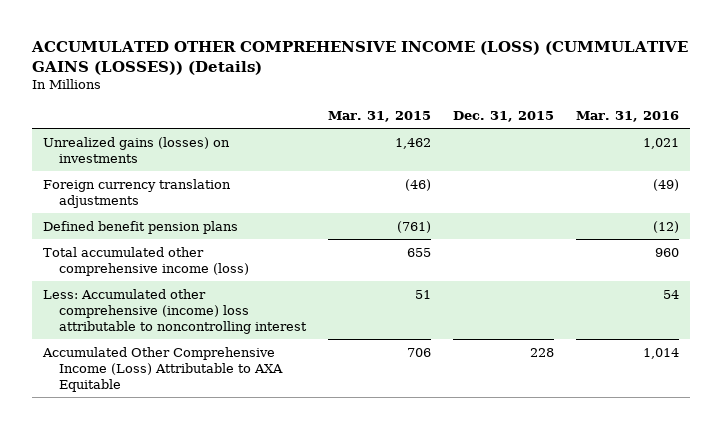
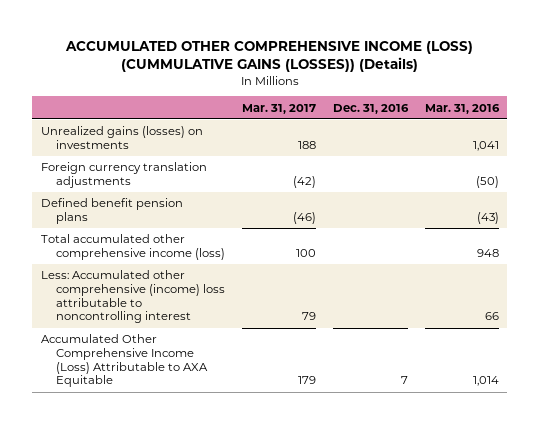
[328,111,432,123] Mar. 31, 2015 -> none
[452,111,554,123] Dec. 31, 2015 -> none
none -> [241,103,316,114] Mar. 31, 2017
none -> [332,103,409,114] Dec. 31, 2016
[642,137,679,149] 1,021 -> [472,141,499,152] 1,041
[652,178,679,191] (49) -> [475,176,499,189] (50)
[652,220,679,233] (12) -> [476,212,499,225] (43)
[654,247,679,257] 960 -> [476,249,499,258] 948
[662,289,679,299] 54 -> [484,312,499,321] 66

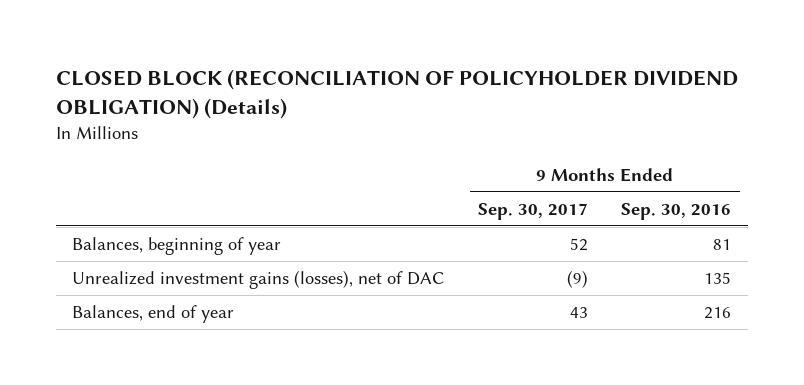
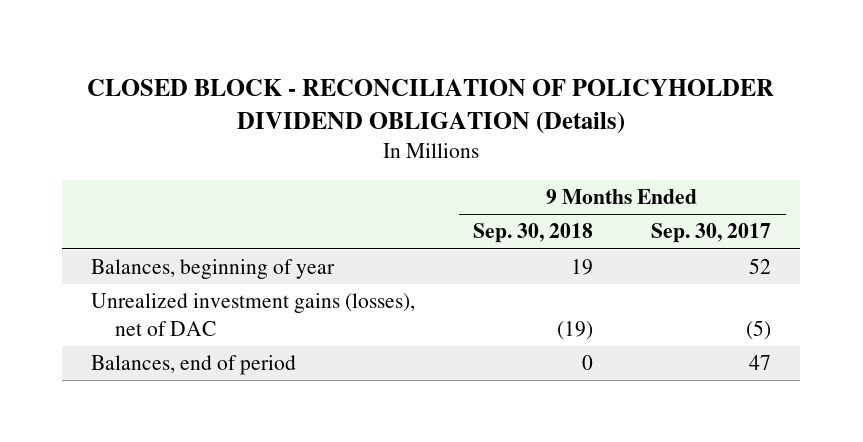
[55,68,738,119] CLOSED BLOCK (RECONCILIATION OF POLICYHOLDER DIVIDEND OBLIGATION) (Details) -> [87,78,775,135] CLOSED BLOCK - RECONCILIATION OF POLICYHOLDER DIVIDEND OBLIGATION (Details)
[621,202,732,220] Sep. 30, 2016 -> none
none -> [473,223,594,244] Sep. 30, 2018
[567,270,589,289] (9) -> [746,320,772,341] (5)
[72,305,235,324] Balances, end of year -> [91,355,297,376] Balances, end of period
[570,307,589,319] 43 -> [749,355,772,371] 47

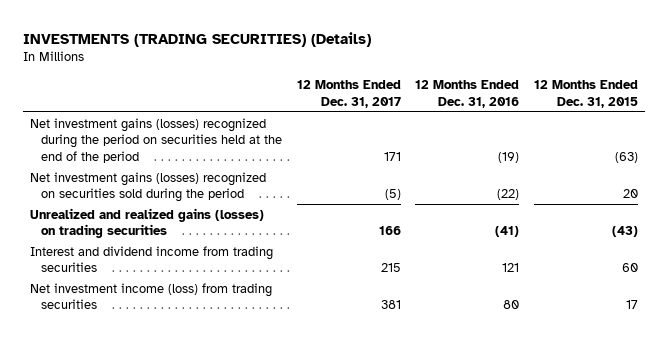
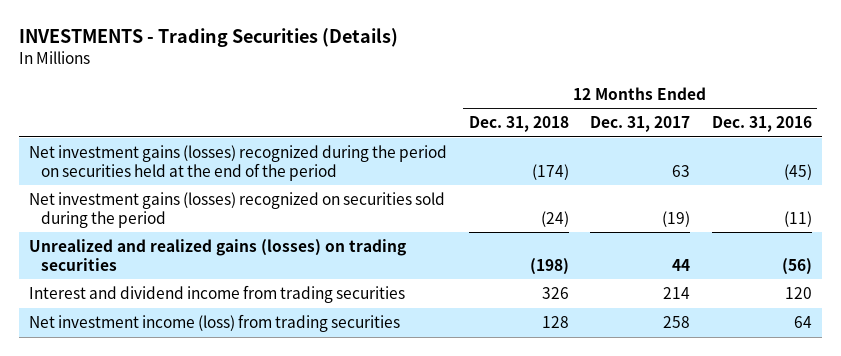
[23,31,372,47] INVESTMENTS (TRADING SECURITIES) (Details) -> [18,27,398,47] INVESTMENTS - Trading Securities (Details)
[533,80,638,108] 12 Months Ended Dec. 31, 2015 -> none
none -> [468,116,569,133] Dec. 31, 2018
[383,151,401,161] 171 -> [672,164,691,177] 63
[498,151,520,163] (19) -> [783,163,812,180] (45)
[384,189,401,201] (5) -> [662,210,691,227] (19)
[497,189,520,201] (22) -> [783,210,812,227] (11)
[378,226,401,236] 166 -> [672,258,691,271] 44
[495,226,520,238] (41) -> [781,257,812,275] (56)
[380,263,401,273] 215 -> [663,286,691,299] 214
[502,263,520,273] 121 -> [784,286,812,299] 120
[380,300,401,310] 381 -> [663,315,691,328] 258
[503,300,520,310] 80 -> [793,315,812,328] 64

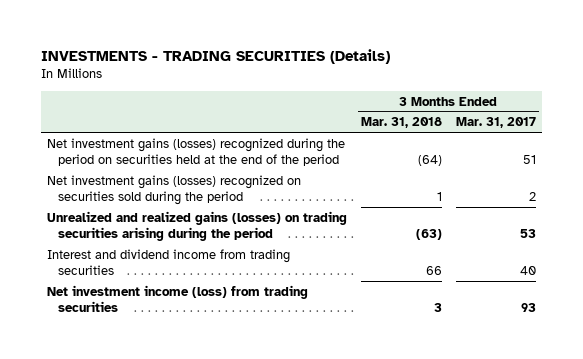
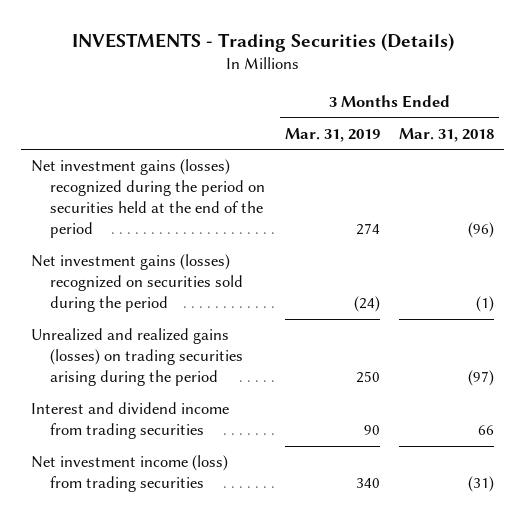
[40,48,390,64] INVESTMENTS - TRADING SECURITIES (Details) -> [71,33,454,53] INVESTMENTS - Trading Securities (Details)
[455,117,536,129] Mar. 31, 2017 -> none
none -> [284,127,380,142] Mar. 31, 2019
[417,154,442,166] (64) -> [468,222,495,239] (96)
[436,191,442,201] 1 -> [476,296,495,313] (1)
[415,228,442,240] (63) -> [468,370,495,387] (97)
[433,302,442,312] 3 -> [468,476,495,493] (31)

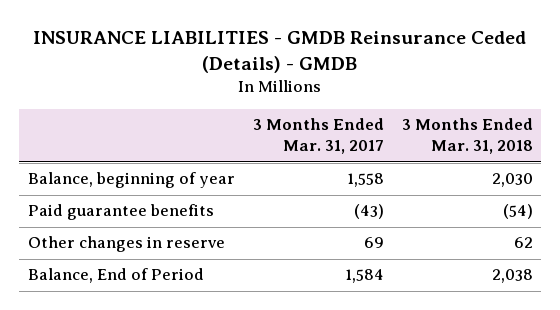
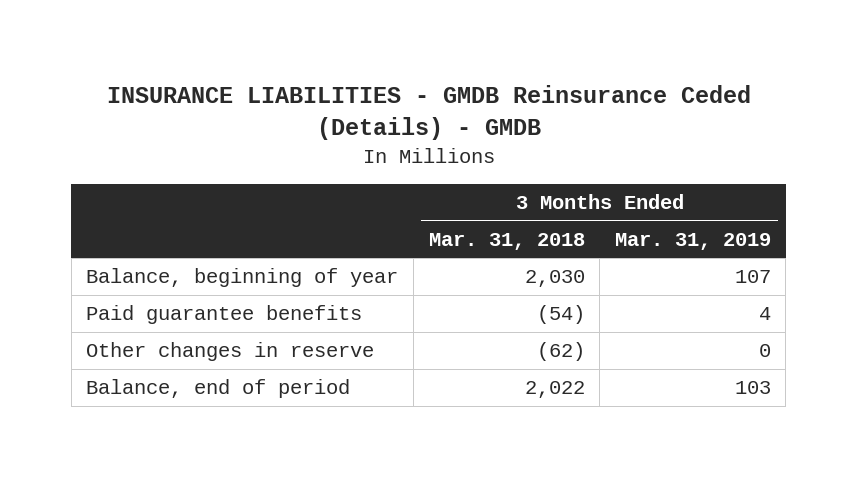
[252,118,384,155] 3 Months Ended Mar. 31, 2017 -> none
none -> [614,232,771,250] Mar. 31, 2019
[513,237,533,249] 62 -> [536,342,585,362] (62)
[27,268,204,284] Balance, End of Period -> [86,379,351,399] Balance, end of period
[491,269,533,284] 2,038 -> [524,381,585,399] 2,022

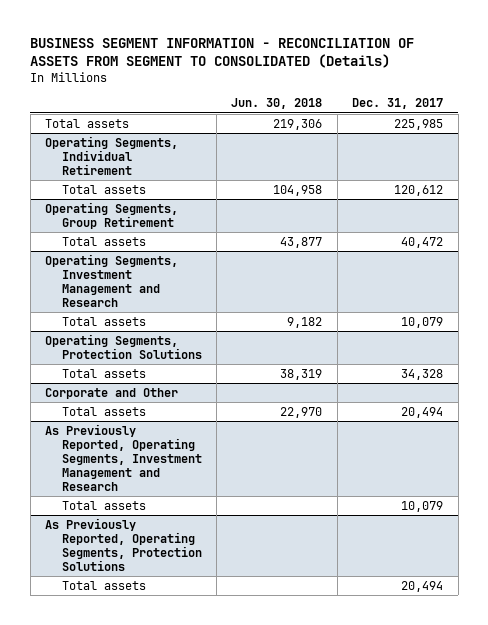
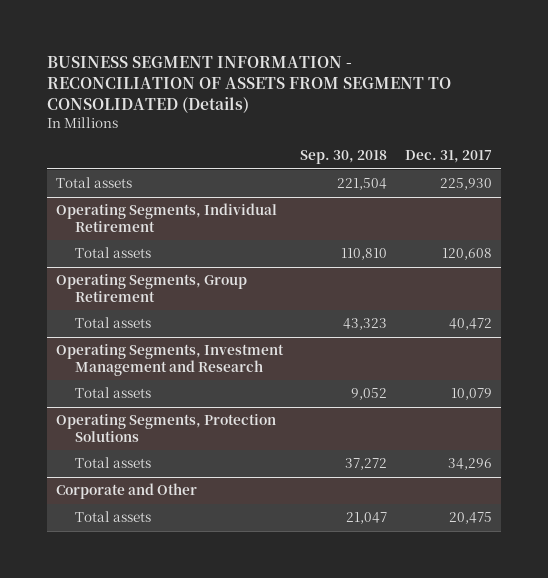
[231,98,323,110] Jun. 30, 2018 -> none
none -> [300,150,388,165] Sep. 30, 2018
[394,118,444,130] 225,985 -> [439,178,492,191] 225,930
[394,184,444,196] 120,612 -> [441,248,492,261] 120,608
[401,368,444,380] 34,328 -> [447,458,492,471] 34,296
[45,423,202,491] As Previously Reported, Operating Segments, Investment Management and Research -> none
[61,500,146,510] Total assets -> none
[45,517,202,571] As Previously Reported, Operating Segments, Protection Solutions -> none
[61,580,146,590] Total assets -> none
[401,406,444,418] 20,494 -> [448,512,492,525] 20,475

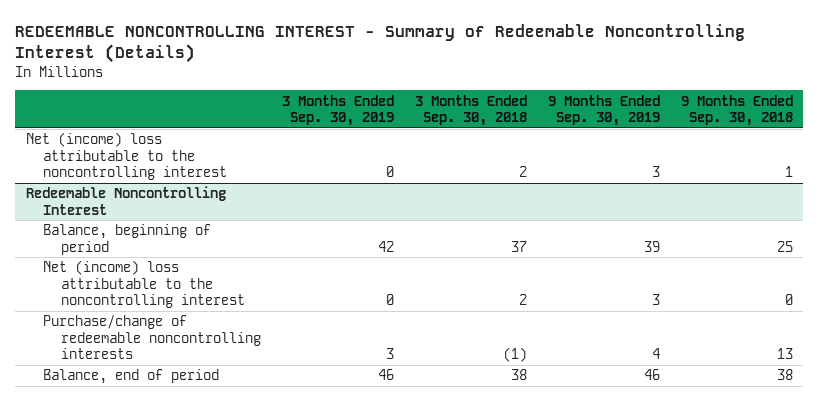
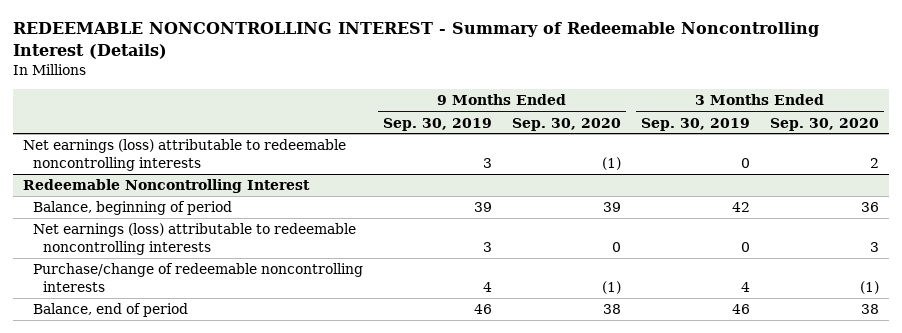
[414,94,527,127] 3 Months Ended Sep. 30, 2018 -> none
[680,94,793,127] 9 Months Ended Sep. 30, 2018 -> none
none -> [511,117,621,131] Sep. 30, 2020
none -> [770,117,880,131] Sep. 30, 2020
[25,132,228,181] Net (income) loss attributable to the noncontrolling interest -> [22,139,346,171] Net earnings (loss) attributable to redeemable noncontrolling interests
[43,260,245,309] Net (income) loss attributable to the noncontrolling interest -> [32,223,356,255] Net earnings (loss) attributable to redeemable noncontrolling interests
[385,348,394,360] 3 -> [740,281,750,292] 4

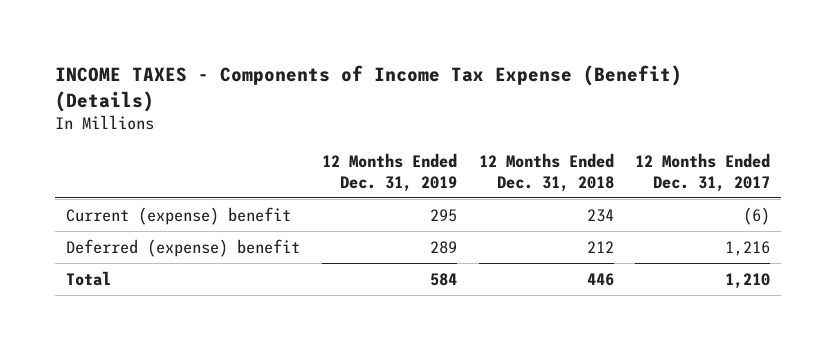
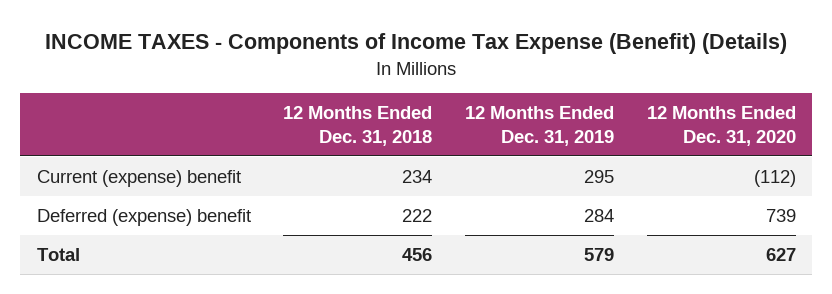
[635,153,771,192] 12 Months Ended Dec. 31, 2017 -> none
none -> [646,106,796,146] 12 Months Ended Dec. 31, 2020
[429,240,457,254] 289 -> [583,208,614,222] 284
[586,240,614,253] 212 -> [402,208,433,222] 222
[429,272,457,286] 584 -> [583,247,614,261] 579
[586,272,614,286] 446 -> [402,247,433,261] 456

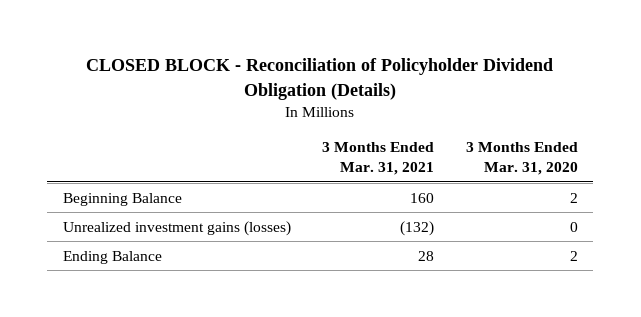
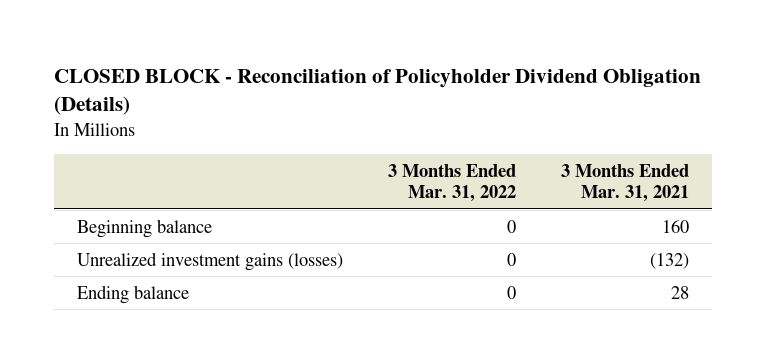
[465,142,578,176] 3 Months Ended Mar. 31, 2020 -> none
none -> [388,163,517,202] 3 Months Ended Mar. 31, 2022
[62,192,182,206] Beginning Balance -> [76,218,212,238] Beginning balance
[62,250,162,264] Ending Balance -> [76,284,189,304] Ending balance

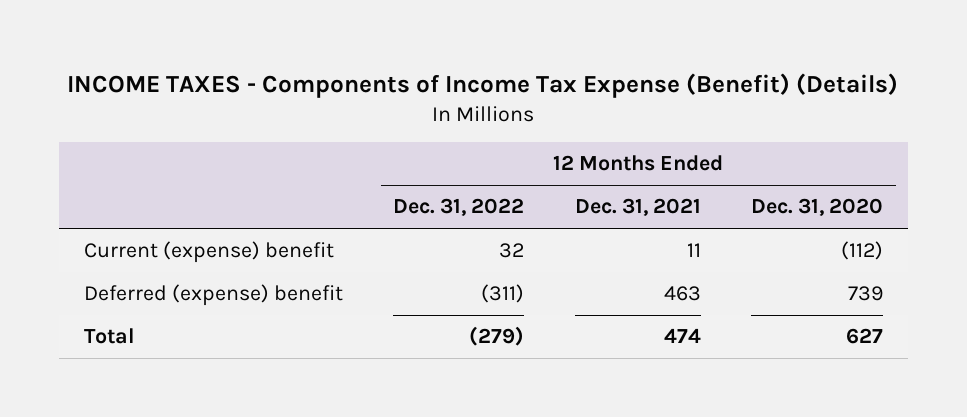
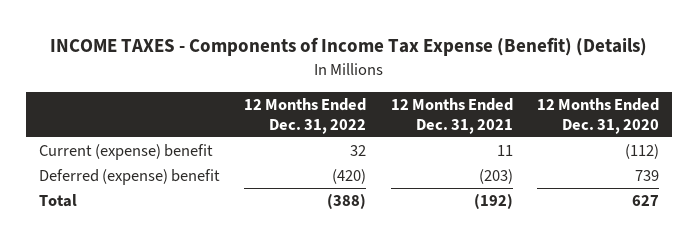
[481,284,525,304] (311) -> [332,169,367,185] (420)
[663,286,701,302] 463 -> [478,169,513,185] (203)
[469,326,525,347] (279) -> [327,193,367,210] (388)
[663,328,701,344] 474 -> [473,193,513,210] (192)

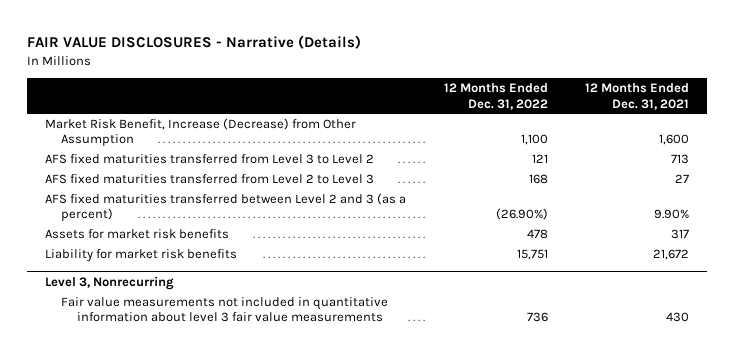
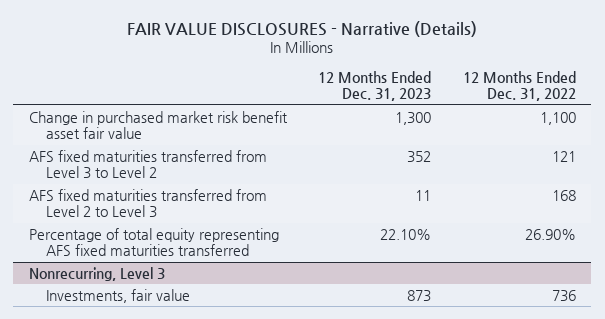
[584,83,689,110] 12 Months Ended Dec. 31, 2021 -> none
none -> [318,70,432,102] 12 Months Ended Dec. 31, 2023
[45,118,357,148] Market Risk Benefit, Increase (Decrease) from Other Assumption -> [29,110,289,140] Change in purchased market risk benefit asset fair value
[45,229,230,240] Assets for market risk benefits -> none
[45,249,238,263] Liability for market risk benefits -> none
[45,193,407,223] AFS fixed maturities transferred between Level 2 and 3 (as a percent) -> [29,227,280,257] Percentage of total equity representing AFS fixed maturities transferred
[495,208,548,221] (26.90%) -> [524,228,576,240] 26.90%
[45,275,175,290] Level 3, Nonrecurring -> [29,266,166,281] Nonrecurring, Level 3
[61,297,389,323] Fair value measurements not included in quantitative information about level 3 fair value measurements -> [45,288,190,303] Investments, fair value

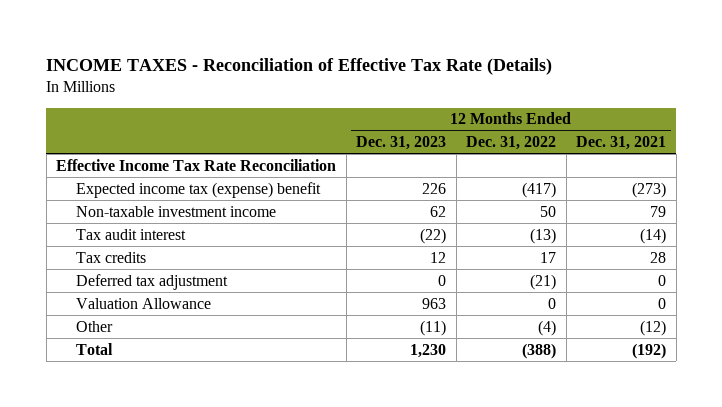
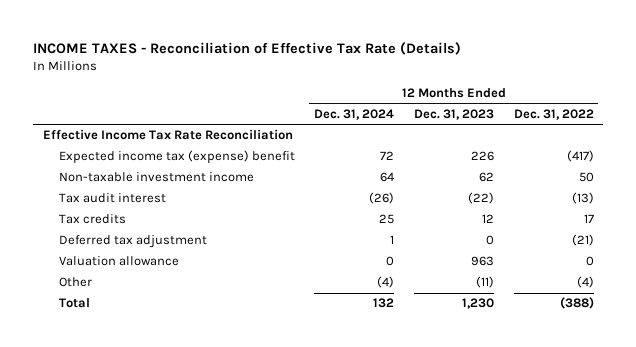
[576,135,667,150] Dec. 31, 2021 -> none
none -> [314,109,395,121] Dec. 31, 2024
[76,297,212,309] Valuation Allowance -> [58,256,179,267] Valuation allowance

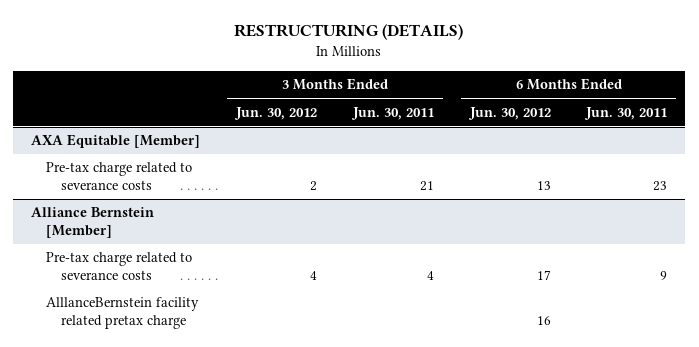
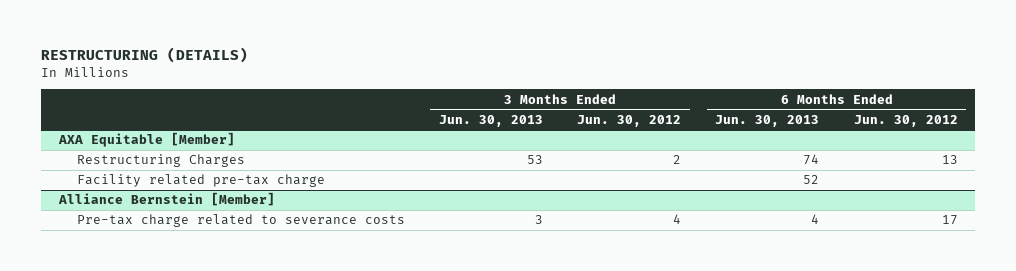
[350,106,434,120] Jun. 30, 2011 -> none
[584,106,668,120] Jun. 30, 2011 -> none
none -> [438,114,543,127] Jun. 30, 2013
none -> [715,114,820,127] Jun. 30, 2013
[46,162,193,190] Pre-tax charge related to severance costs -> [76,154,245,168] Restructuring Charges
none -> [76,174,325,188] Facility related pre-tax charge
[46,297,200,329] AlllanceBernstein facility related pretax charge -> none

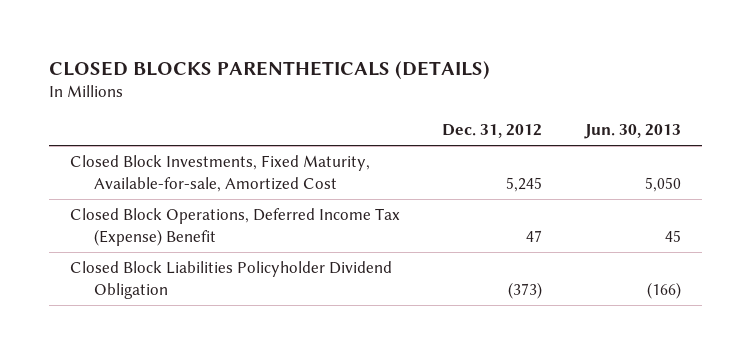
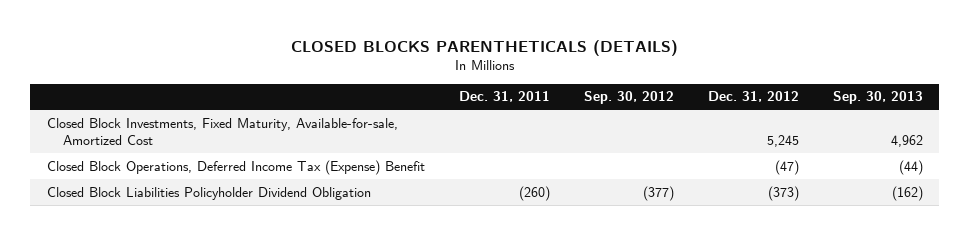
[583,124,681,140] Jun. 30, 2013 -> none
none -> [459,91,551,103] Dec. 31, 2011
none -> [583,91,674,105] Sep. 30, 2012
none -> [832,91,923,105] Sep. 30, 2013
[526,229,543,242] 47 -> [774,159,799,175] (47)

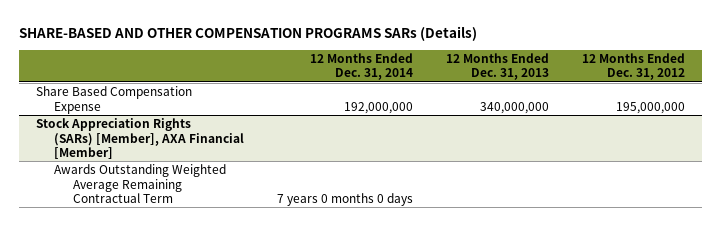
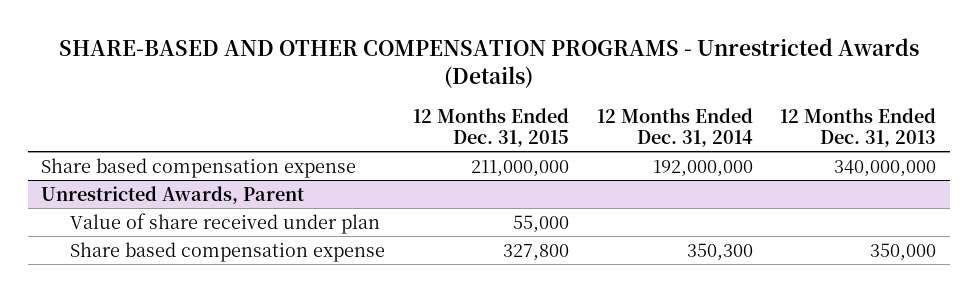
[19,25,478,41] SHARE-BASED AND OTHER COMPENSATION PROGRAMS SARs (Details) -> [58,37,919,88] SHARE-BASED AND OTHER COMPENSATION PROGRAMS - Unrestricted Awards (Details)
[582,52,686,81] 12 Months Ended Dec. 31, 2012 -> none
none -> [412,107,569,147] 12 Months Ended Dec. 31, 2015
[35,118,245,159] Stock Appreciation Rights (SARs) [Member], AXA Financial [Member] -> none
[54,164,227,203] Awards Outstanding Weighted Average Remaining Contractual Term -> none
[35,86,192,114] Share Based Compensation Expense -> [41,157,357,178] Share based compensation expense
none -> [41,185,305,204] Unrestricted Awards, Parent
none -> [69,212,380,234] Value of share received under plan
none -> [69,241,385,262] Share based compensation expense

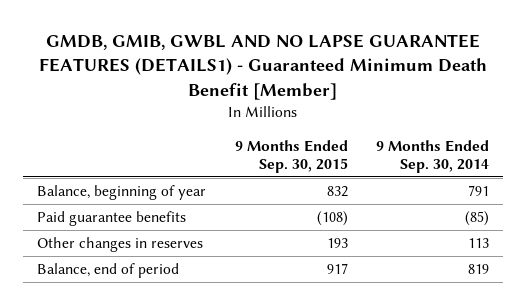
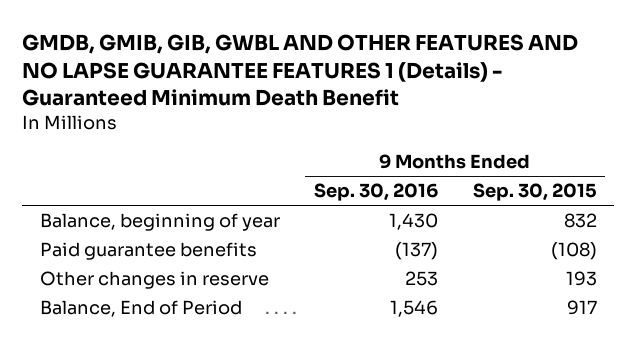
[39,33,488,100] GMDB, GMIB, GWBL AND NO LAPSE GUARANTEE FEATURES (DETAILS1) - Guaranteed Minimum Death Benefit [Member] -> [22,33,579,107] GMDB, GMIB, GIB, GWBL AND OTHER FEATURES AND NO LAPSE GUARANTEE FEATURES 1 (Details) - Guaranteed Minimum Death Benefit
[376,139,490,173] 9 Months Ended Sep. 30, 2014 -> none
none -> [314,183,439,202] Sep. 30, 2016
[36,237,203,253] Other changes in reserves -> [39,271,269,290] Other changes in reserve
[36,263,179,279] Balance, end of period -> [39,300,242,318] Balance, End of Period

